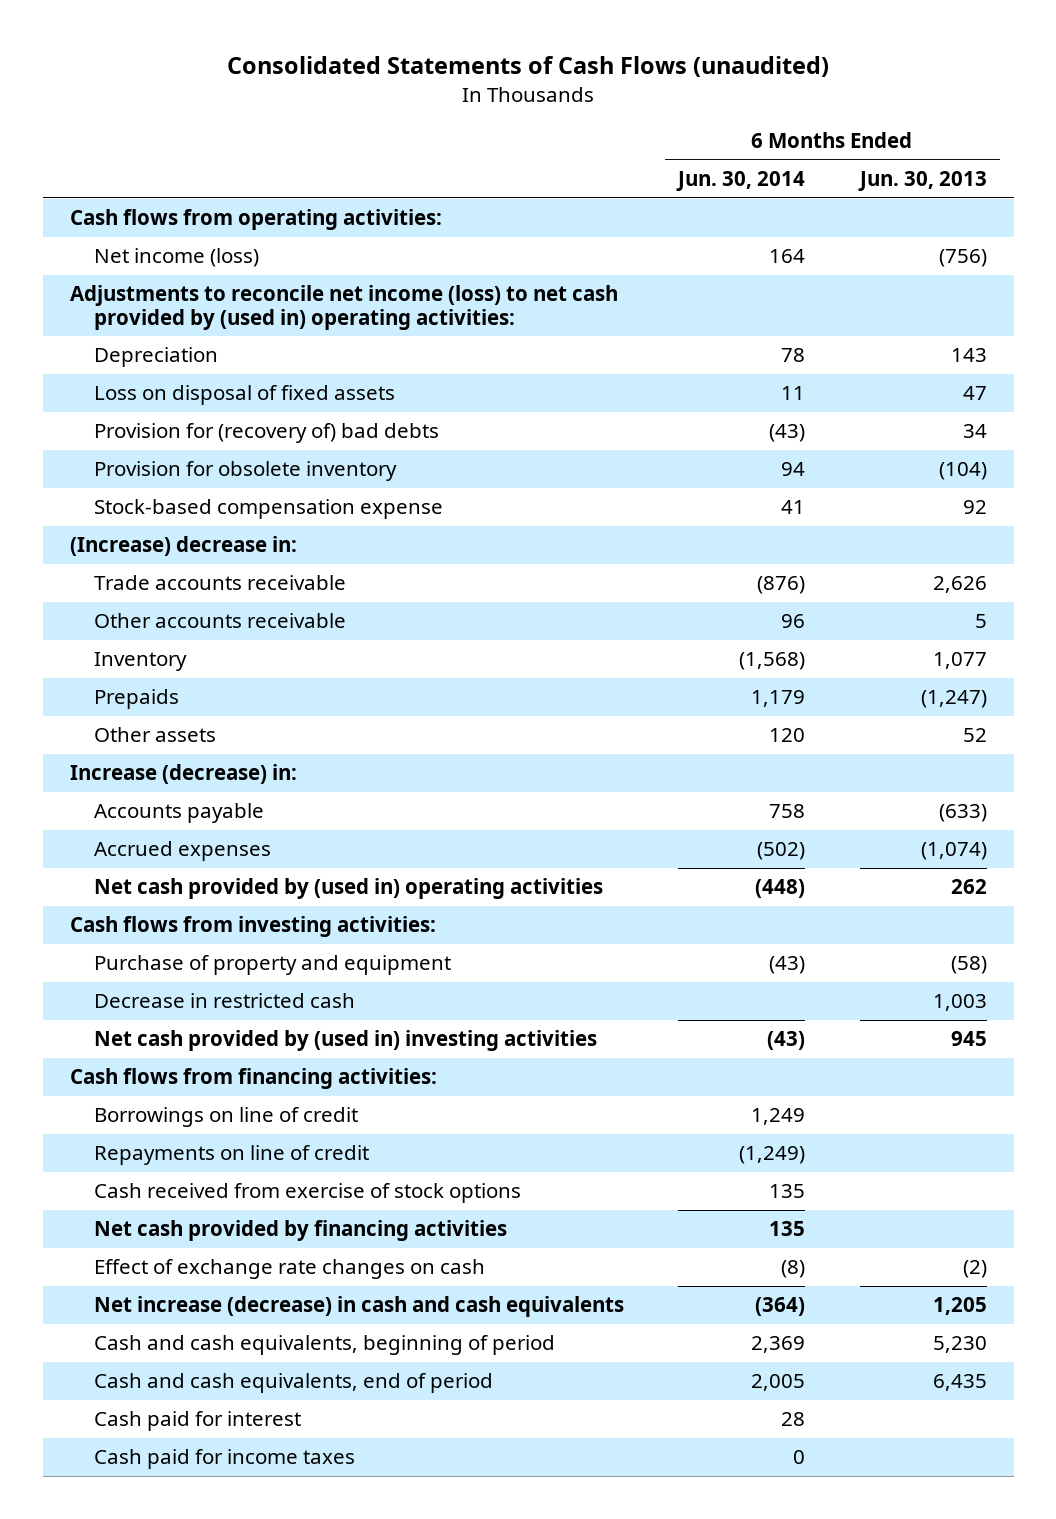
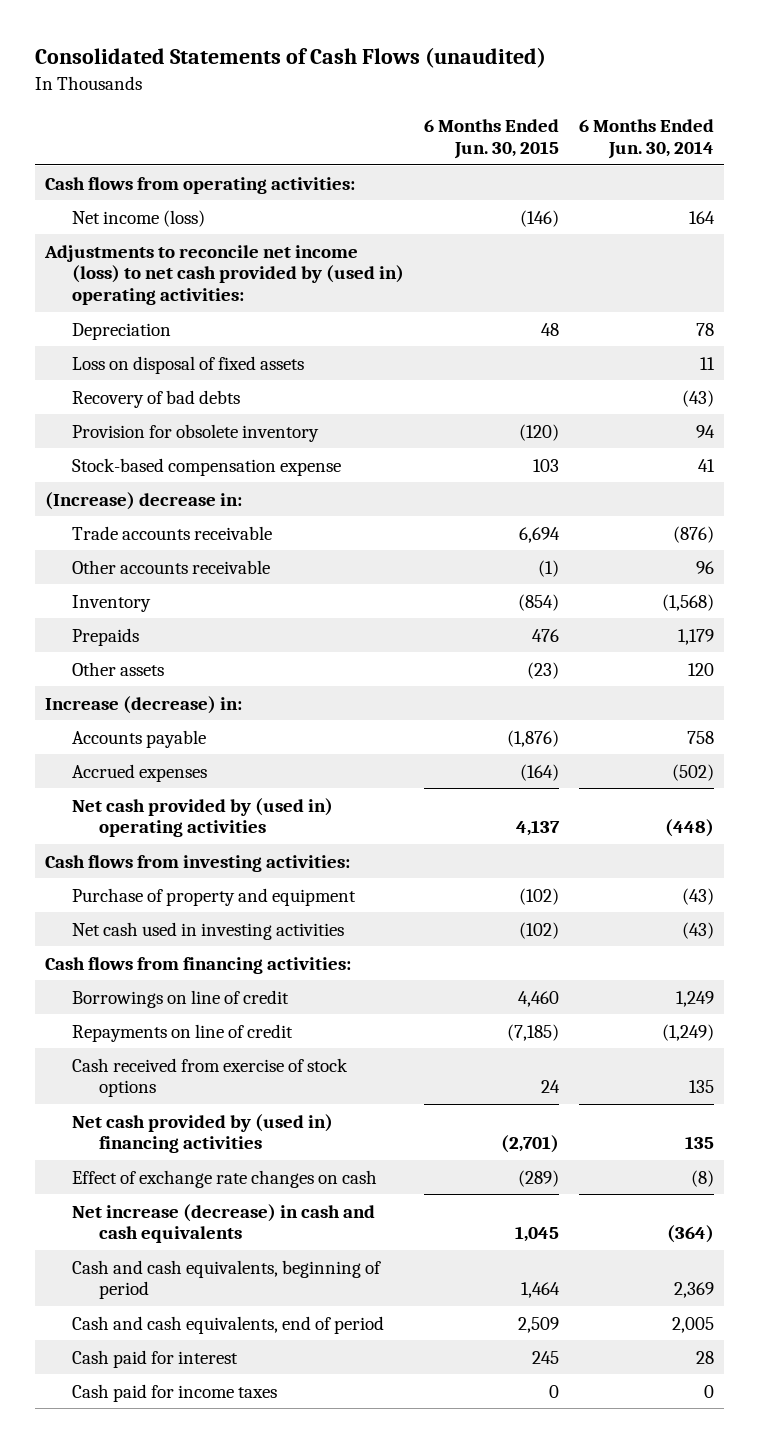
[857,170,987,191] Jun. 30, 2013 -> none
none -> [423,119,559,160] 6 Months Ended Jun. 30, 2015
[94,423,440,444] Provision for (recovery of) bad debts -> [71,389,240,408] Recovery of bad debts
[94,993,356,1009] Decrease in restricted cash -> none
[94,1030,598,1052] Net cash provided by (used in) investing activities -> [71,921,344,940] Net cash used in investing activities
[94,1220,508,1242] Net cash provided by financing activities -> [71,1113,333,1154] Net cash provided by (used in) financing activities

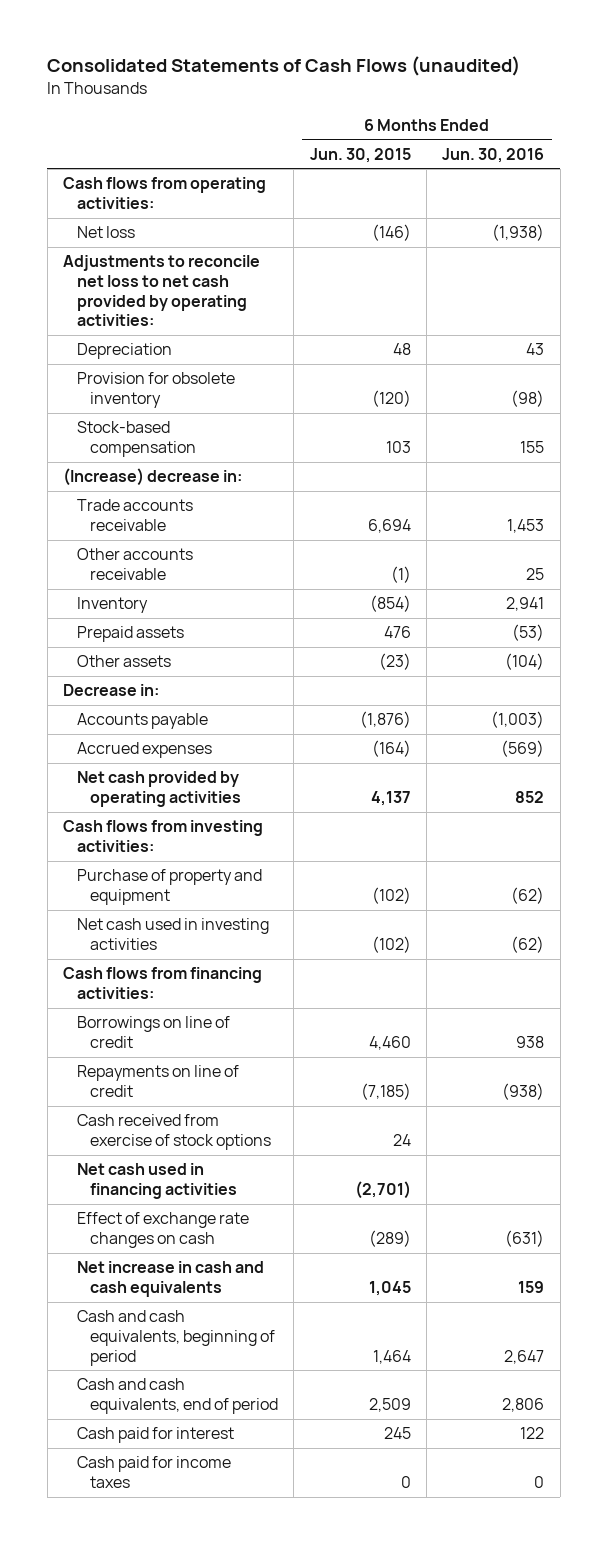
[578,119,714,160] 6 Months Ended Jun. 30, 2014 -> none
none -> [442,147,545,163] Jun. 30, 2016
[71,209,205,227] Net income (loss) -> [76,226,135,239] Net loss
[44,244,404,306] Adjustments to reconcile net income (loss) to net cash provided by (used in) operating activities: -> [63,255,261,327] Adjustments to reconcile net loss to net cash provided by operating activities:
[71,355,304,374] Loss on disposal of fixed assets -> none
[71,389,240,408] Recovery of bad debts -> none
[71,457,341,476] Stock-based compensation expense -> [76,421,196,458] Stock-based compensation
[71,627,139,646] Prepaids -> [76,626,184,643] Prepaid assets
[45,695,243,714] Increase (decrease) in: -> [63,684,160,697] Decrease in:
[71,797,333,838] Net cash provided by (used in) operating activities -> [76,771,241,808] Net cash provided by operating activities
[71,1113,333,1154] Net cash provided by (used in) financing activities -> [76,1163,237,1200] Net cash used in financing activities
[71,1203,375,1244] Net increase (decrease) in cash and cash equivalents -> [76,1261,264,1298] Net increase in cash and cash equivalents

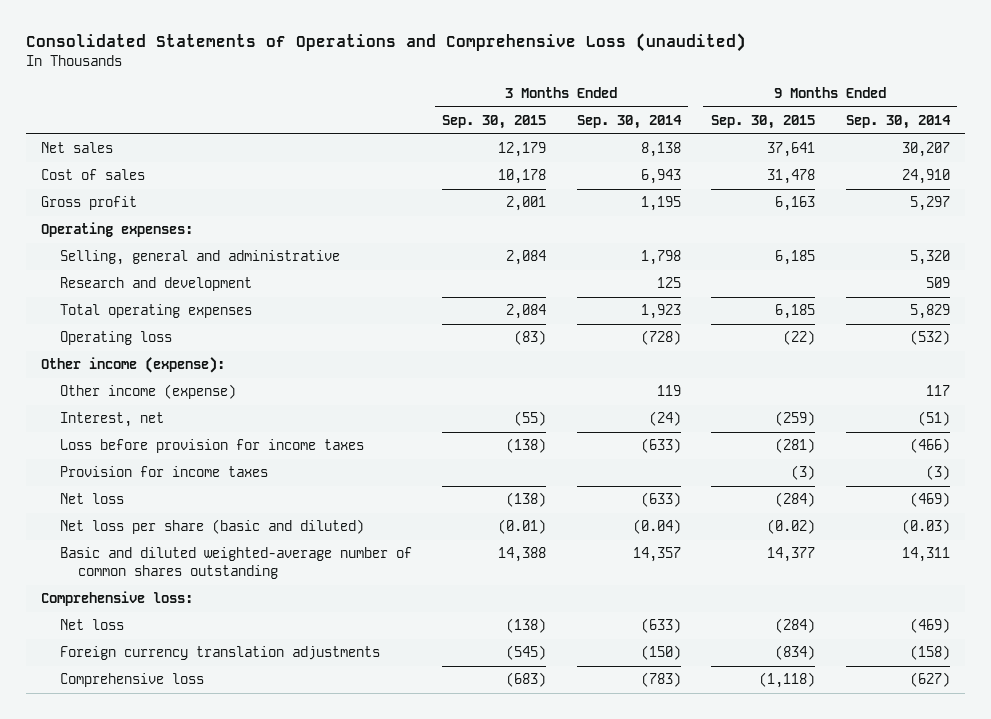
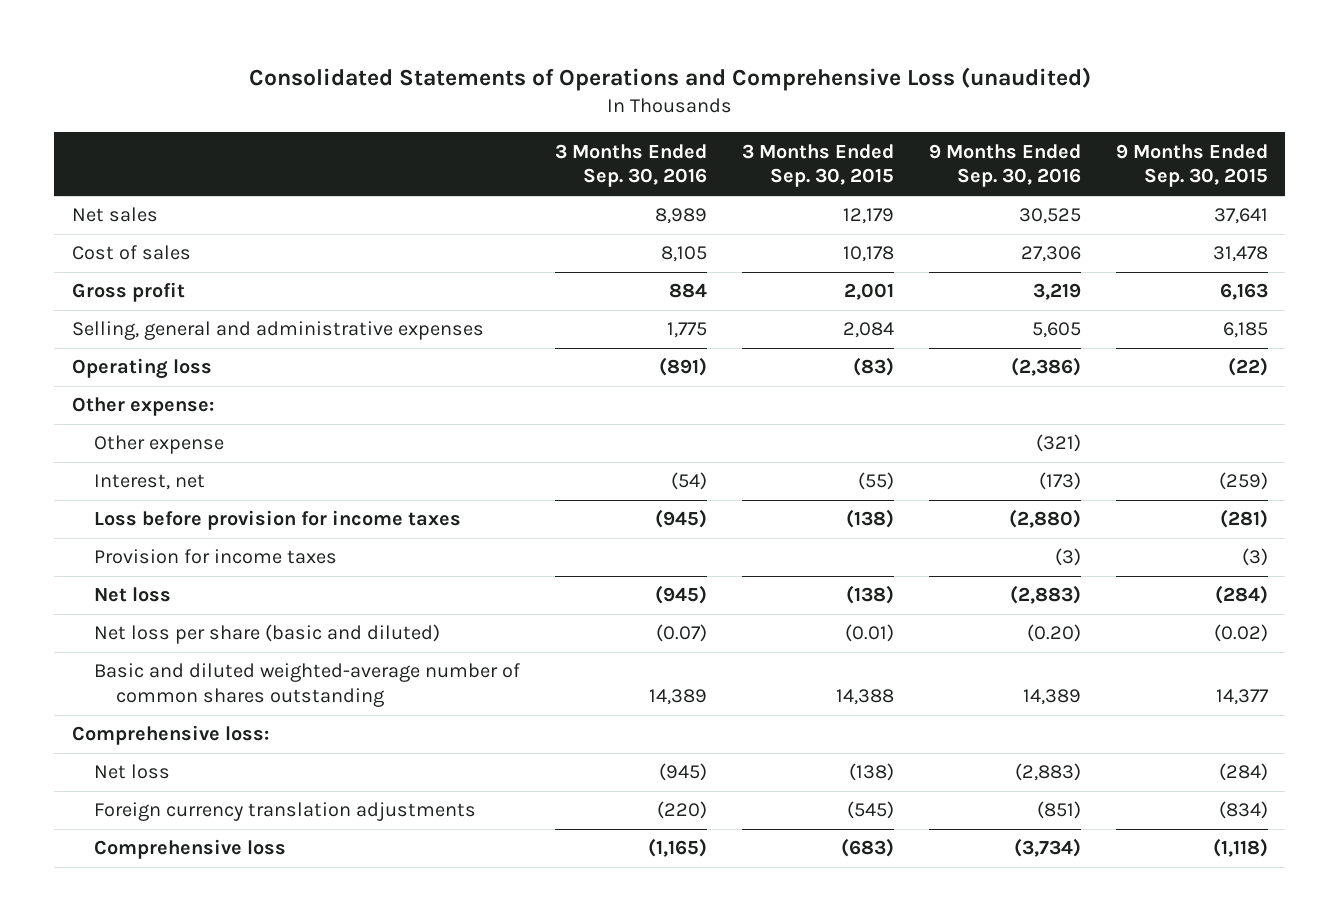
[576,114,682,129] Sep. 30, 2014 -> none
[845,114,951,129] Sep. 30, 2014 -> none
none -> [554,143,707,188] 3 Months Ended Sep. 30, 2016
none -> [928,143,1081,188] 9 Months Ended Sep. 30, 2016
[41,222,194,238] Operating expenses: -> none
[59,277,252,292] Research and development -> none
[59,304,252,319] Total operating expenses -> none
[59,250,340,266] Selling, general and administrative -> [71,321,484,341] Selling, general and administrative expenses
[41,357,226,374] Other income (expense): -> [71,397,214,417] Other expense:
[59,384,236,400] Other income (expense) -> [93,435,224,455] Other expense

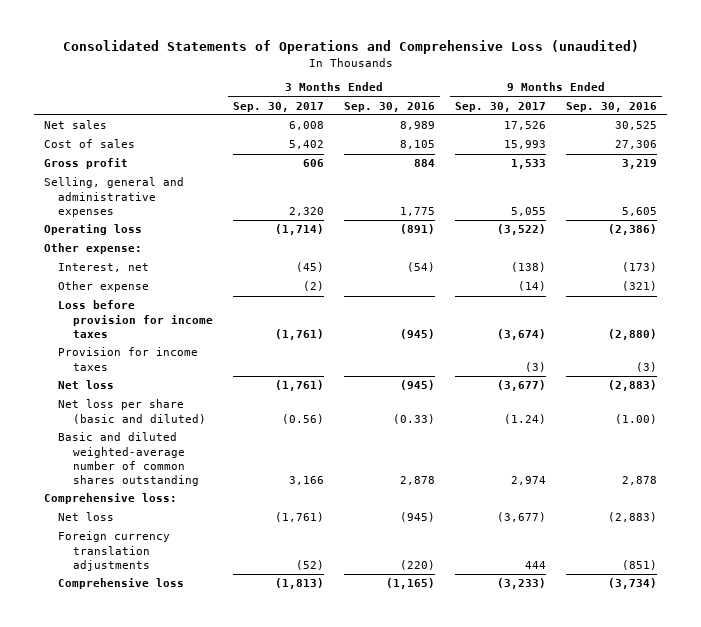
[741,143,894,188] 3 Months Ended Sep. 30, 2015 -> none
[1115,143,1268,188] 9 Months Ended Sep. 30, 2015 -> none
none -> [232,101,324,112] Sep. 30, 2017
none -> [454,101,546,112] Sep. 30, 2017
[93,435,224,455] Other expense -> [58,281,150,293] Other expense
[655,624,707,643] (0.07) -> [392,413,435,424] (0.33)
[1026,624,1081,643] (0.20) -> [614,413,657,424] (1.00)
[648,689,707,706] 14,389 -> [399,475,435,485] 2,878
[1022,689,1081,706] 14,389 -> [621,475,657,485] 2,878

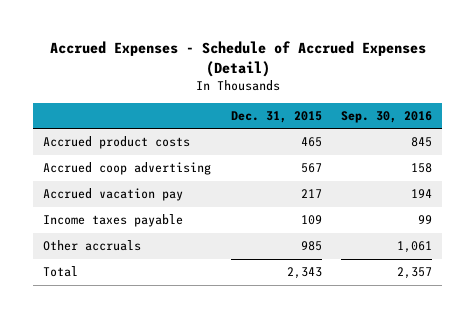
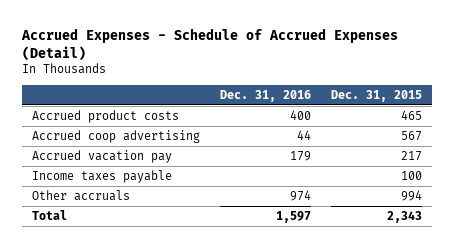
[341,110,433,123] Sep. 30, 2016 -> none
none -> [219,89,311,102] Dec. 31, 2016
[300,215,322,226] 109 -> [400,171,422,181] 100
[300,241,322,252] 985 -> [400,190,422,202] 994

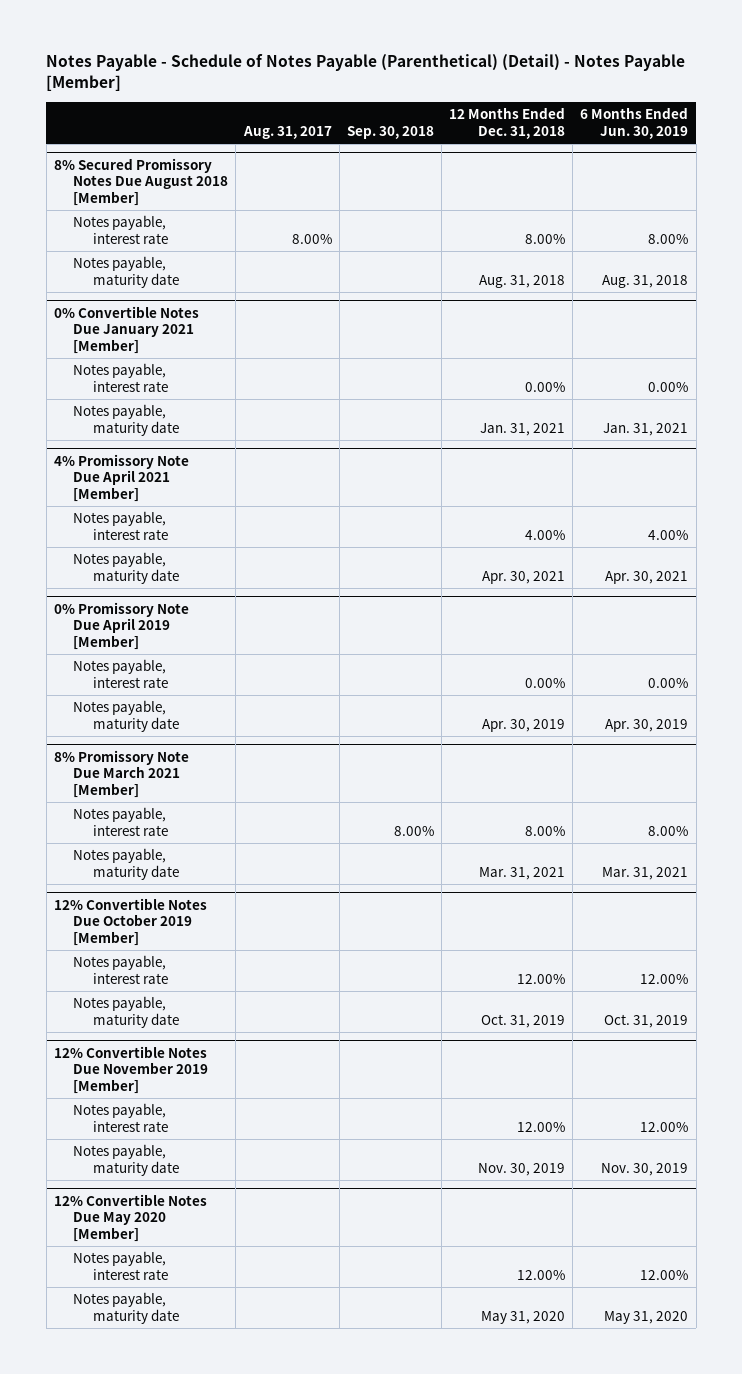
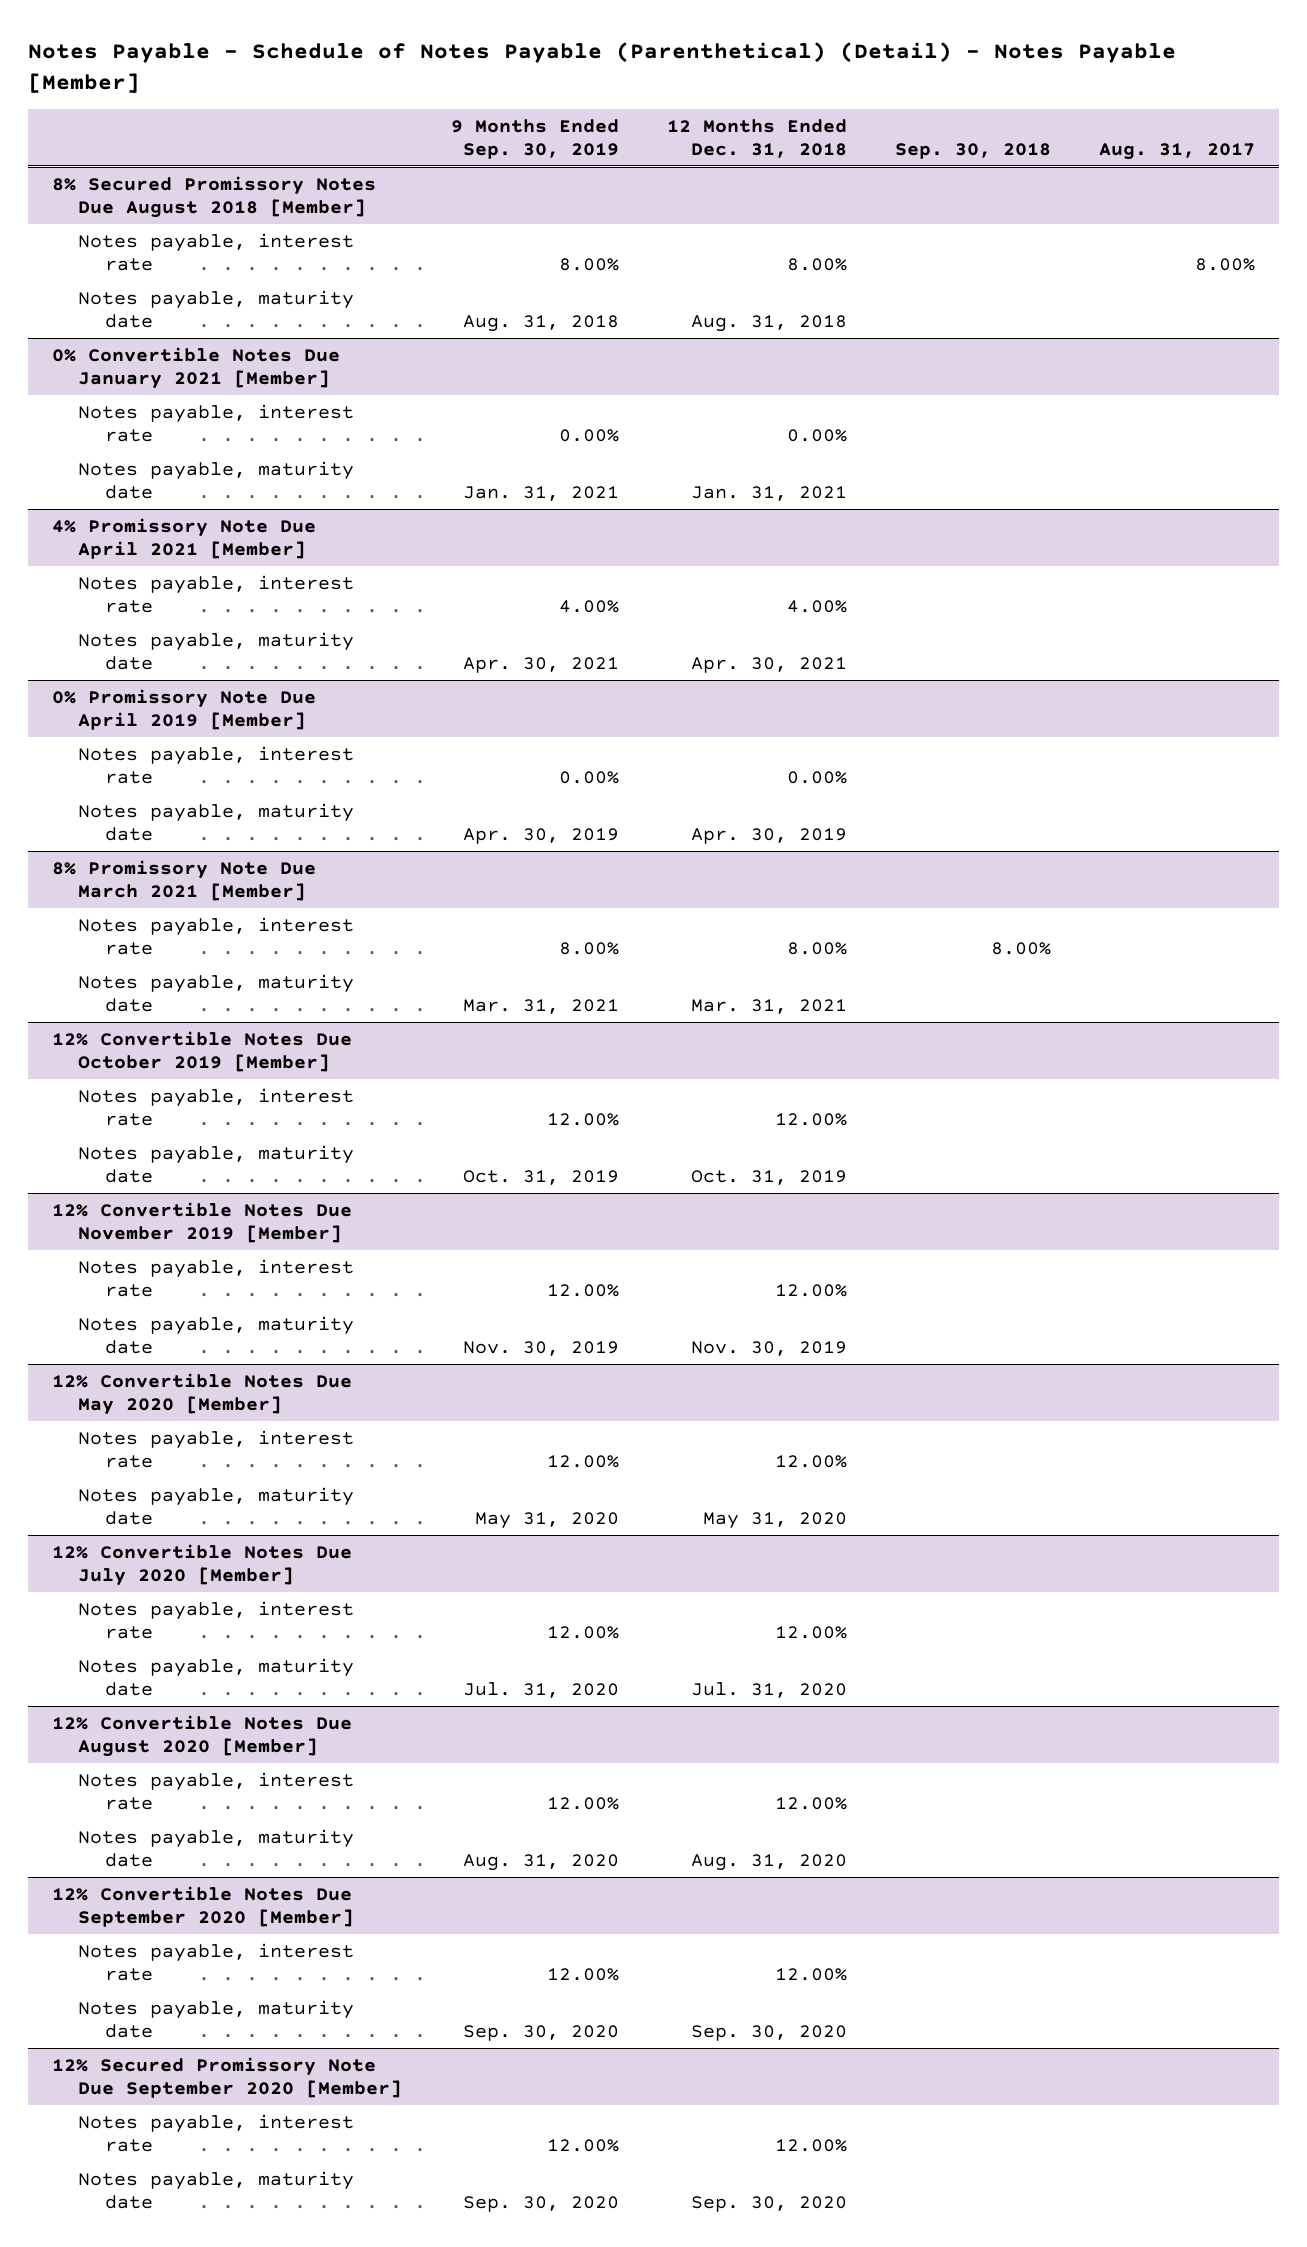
[580,107,689,139] 6 Months Ended Jun. 30, 2019 -> none
none -> [450,118,619,159] 9 Months Ended Sep. 30, 2019
none -> [51,1543,352,1586] 12% Convertible Notes Due July 2020 [Member]
none -> [78,1600,355,1639] Notes payable, interest rate
none -> [78,1657,355,1696] Notes payable, maturity date
none -> [51,1714,352,1757] 12% Convertible Notes Due August 2020 [Member]
none -> [78,1771,355,1810] Notes payable, interest rate
none -> [78,1828,355,1867] Notes payable, maturity date
none -> [51,1885,355,1927] 12% Convertible Notes Due September 2020 [Member]
none -> [78,1942,355,1981] Notes payable, interest rate
none -> [78,1999,355,2038] Notes payable, maturity date
none -> [51,2056,403,2098] 12% Secured Promissory Note Due September 2020 [Member]
none -> [78,2113,355,2152] Notes payable, interest rate
none -> [78,2170,355,2209] Notes payable, maturity date

